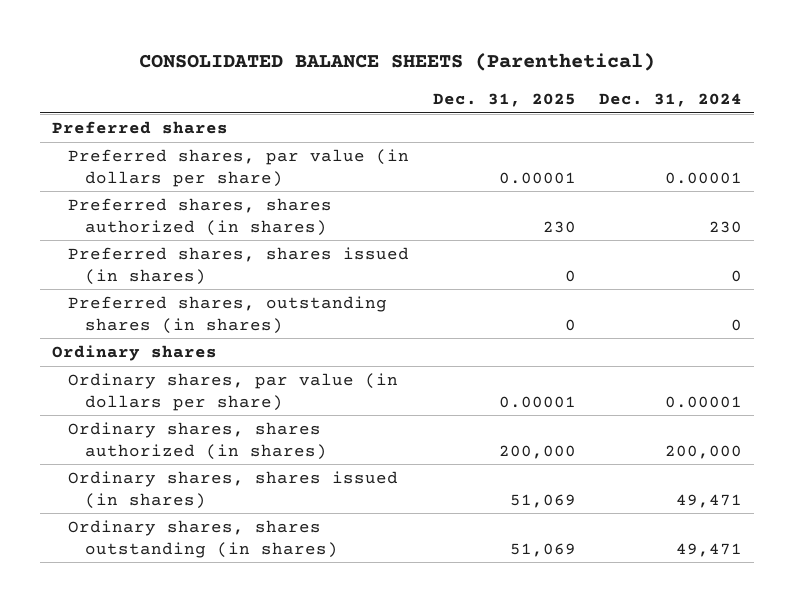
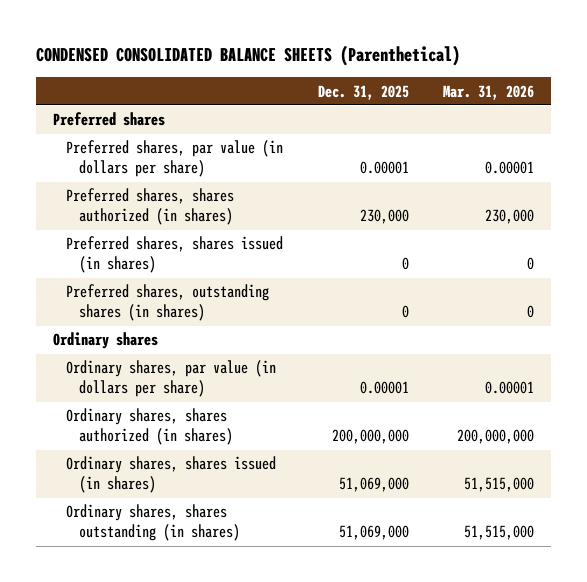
[138,53,655,72] CONSOLIDATED BALANCE SHEETS (Parenthetical) -> [35,44,460,66] CONDENSED CONSOLIDATED BALANCE SHEETS (Parenthetical)
[598,93,742,108] Dec. 31, 2024 -> none
none -> [443,84,535,100] Mar. 31, 2026
[542,220,576,233] 230 -> [359,209,409,225] 230,000
[498,444,576,459] 200,000 -> [331,429,409,445] 200,000,000
[509,493,576,508] 51,069 -> [338,477,409,493] 51,069,000
[509,542,576,557] 51,069 -> [338,525,409,541] 51,069,000

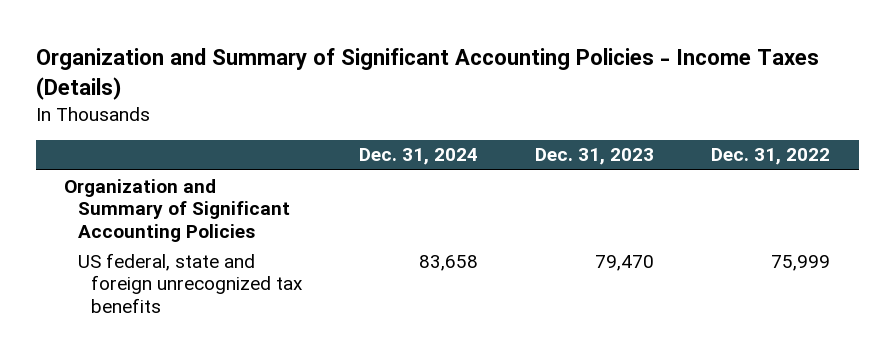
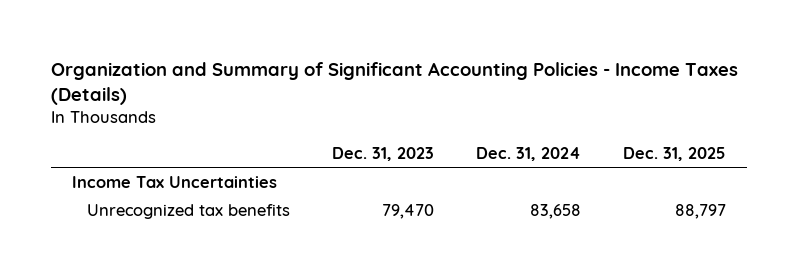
[711,148,831,166] Dec. 31, 2022 -> none
none -> [623,147,727,162] Dec. 31, 2025
[64,178,290,242] Organization and Summary of Significant Accounting Policies -> none
none -> [71,175,277,188] Income Tax Uncertainties
[77,252,304,313] US federal, state and foreign unrecognized tax benefits -> [86,203,290,219] Unrecognized tax benefits

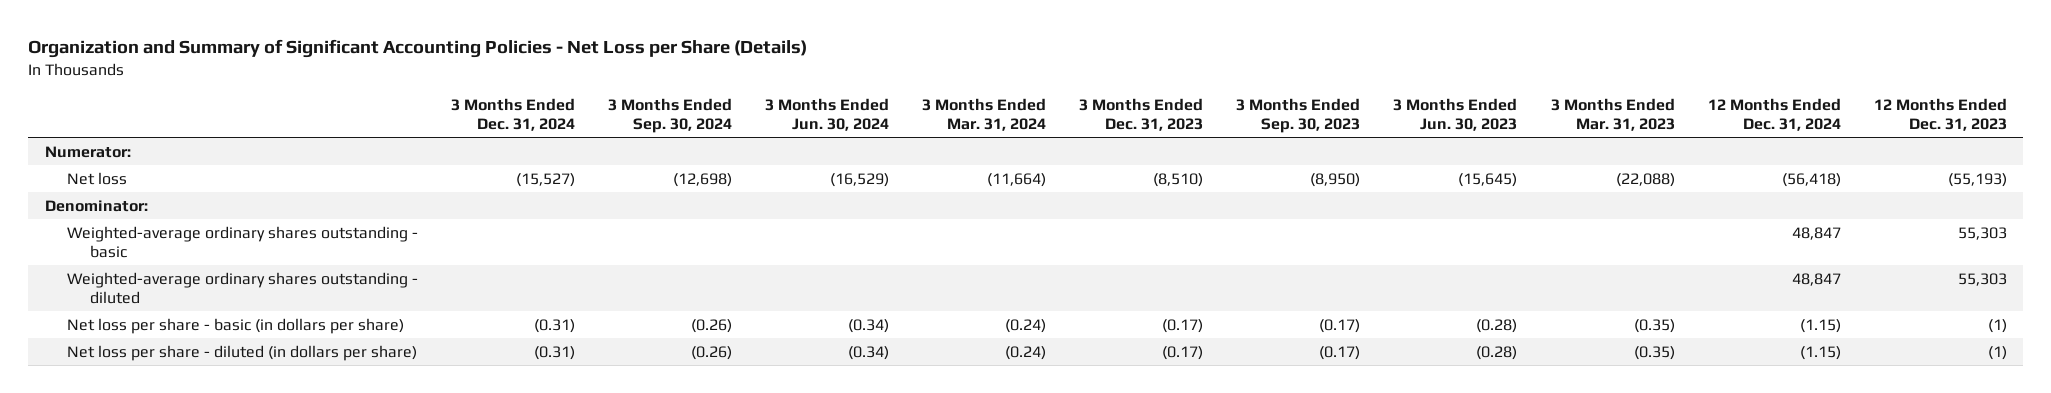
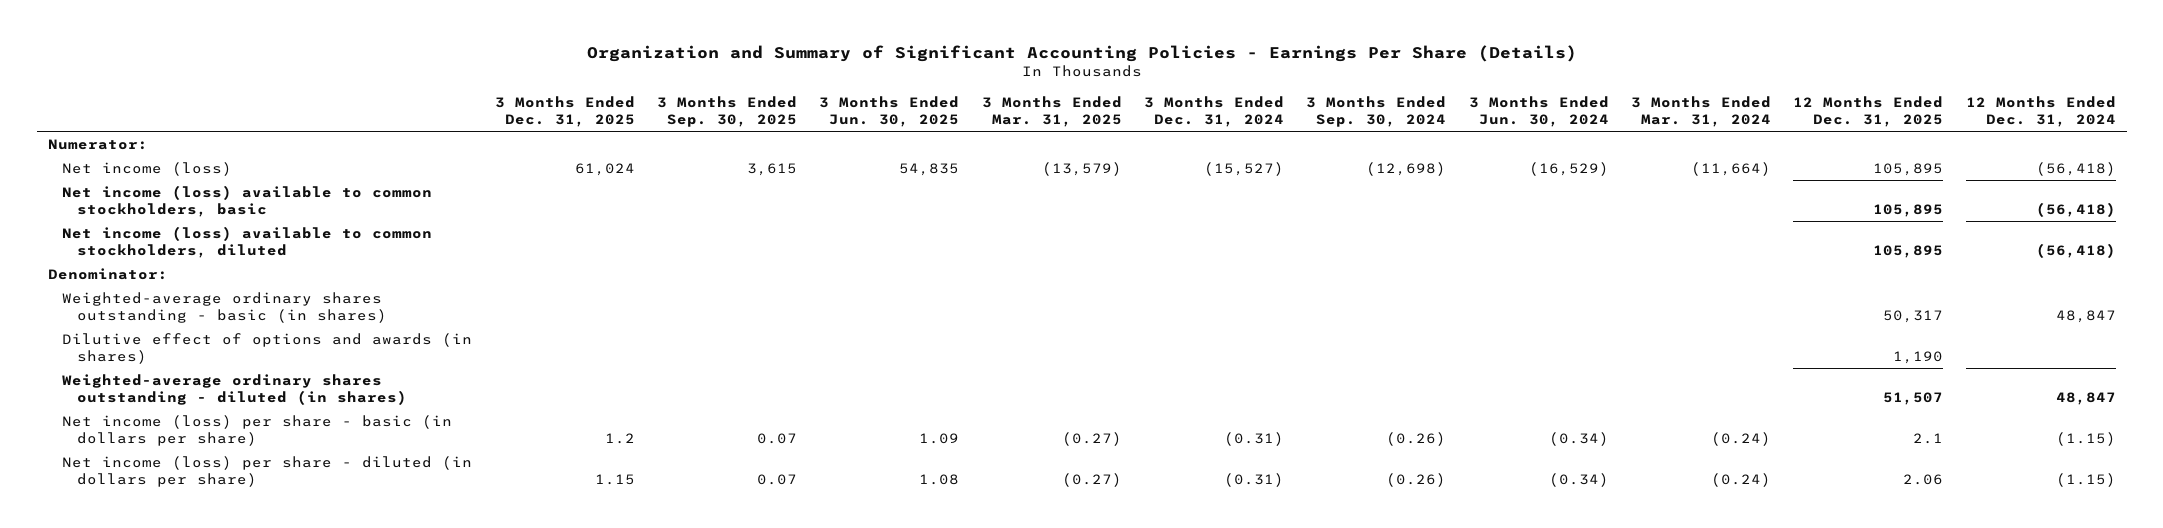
[28,39,808,59] Organization and Summary of Significant Accounting Policies - Net Loss per Share (Details) -> [586,44,1577,62] Organization and Summary of Significant Accounting Policies - Earnings Per Share (Details)
[1079,97,1204,132] 3 Months Ended Dec. 31, 2023 -> none
[1236,97,1361,134] 3 Months Ended Sep. 30, 2023 -> none
[1393,97,1518,132] 3 Months Ended Jun. 30, 2023 -> none
[1550,97,1675,132] 3 Months Ended Mar. 31, 2023 -> none
[1873,97,2007,132] 12 Months Ended Dec. 31, 2023 -> none
none -> [494,95,635,127] 3 Months Ended Dec. 31, 2025
none -> [657,95,798,127] 3 Months Ended Sep. 30, 2025
none -> [819,95,960,127] 3 Months Ended Jun. 30, 2025
none -> [981,95,1122,127] 3 Months Ended Mar. 31, 2025
none -> [1793,95,1944,127] 12 Months Ended Dec. 31, 2025
[67,171,128,185] Net loss -> [62,162,233,177] Net income (loss)
none -> [62,185,433,217] Net income (loss) available to common stockholders, basic
none -> [62,226,433,258] Net income (loss) available to common stockholders, diluted
[67,225,419,259] Weighted-average ordinary shares outstanding - basic -> [62,292,388,323] Weighted-average ordinary shares outstanding - basic (in shares)
none -> [62,333,473,364] Dilutive effect of options and awards (in shares)
[67,271,419,305] Weighted-average ordinary shares outstanding - diluted -> [62,374,408,405] Weighted-average ordinary shares outstanding - diluted (in shares)
[67,317,405,334] Net loss per share - basic (in dollars per share) -> [62,415,453,446] Net income (loss) per share - basic (in dollars per share)
[67,344,418,361] Net loss per share - diluted (in dollars per share) -> [62,456,473,487] Net income (loss) per share - diluted (in dollars per share)

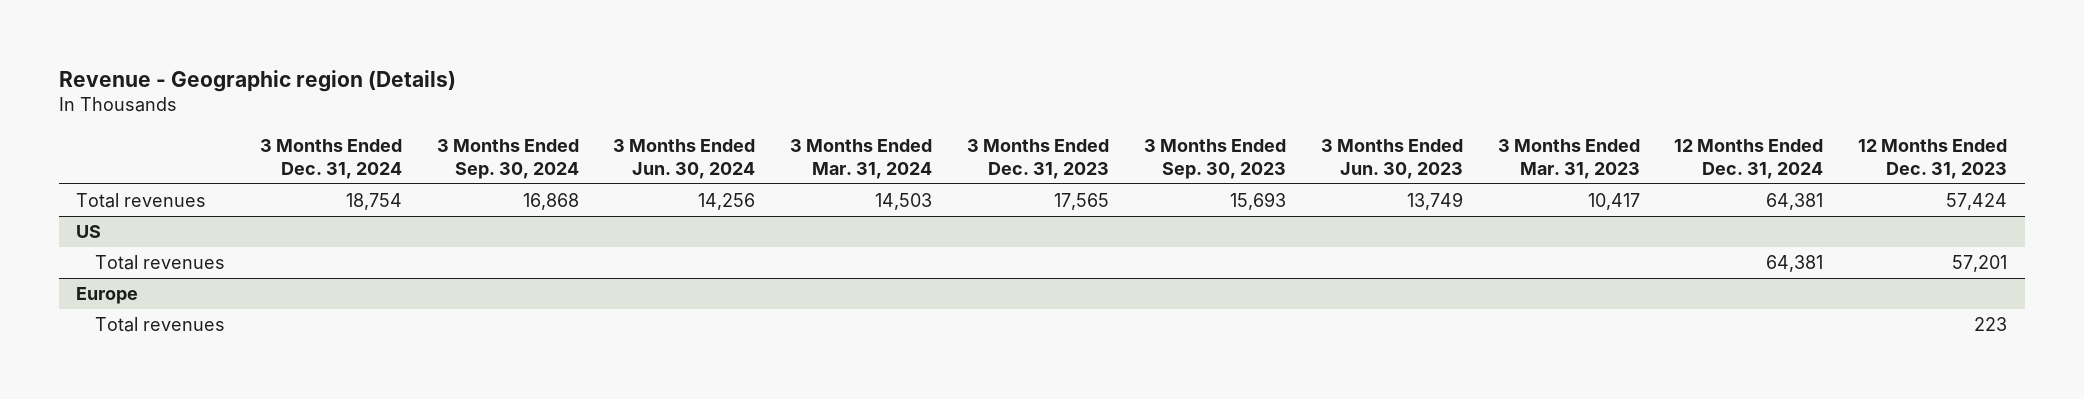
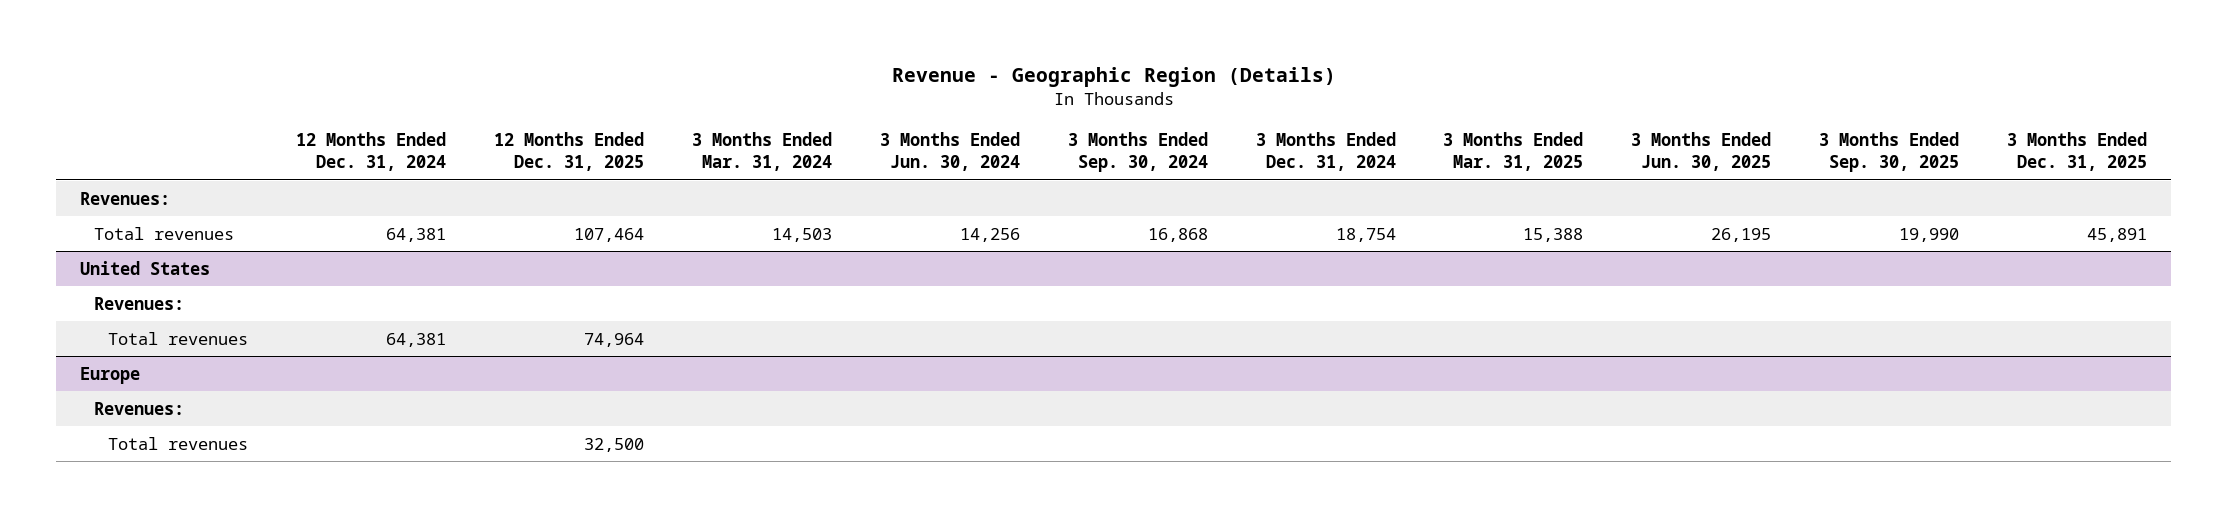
[58,69,456,92] Revenue - Geographic region (Details) -> [891,67,1336,88] Revenue - Geographic Region (Details)
[967,138,1110,180] 3 Months Ended Dec. 31, 2023 -> none
[1143,138,1286,180] 3 Months Ended Sep. 30, 2023 -> none
[1320,138,1463,180] 3 Months Ended Jun. 30, 2023 -> none
[1497,138,1640,180] 3 Months Ended Mar. 31, 2023 -> none
[1858,138,2008,180] 12 Months Ended Dec. 31, 2023 -> none
none -> [493,132,644,172] 12 Months Ended Dec. 31, 2025
none -> [1443,132,1584,172] 3 Months Ended Mar. 31, 2025
none -> [1631,132,1772,172] 3 Months Ended Jun. 30, 2025
none -> [1819,132,1960,173] 3 Months Ended Sep. 30, 2025
none -> [2007,132,2148,172] 3 Months Ended Dec. 31, 2025
none -> [79,191,170,205] Revenues:
[76,225,102,239] US -> [79,260,210,275] United States
none -> [93,296,184,310] Revenues:
none -> [93,401,184,415] Revenues:

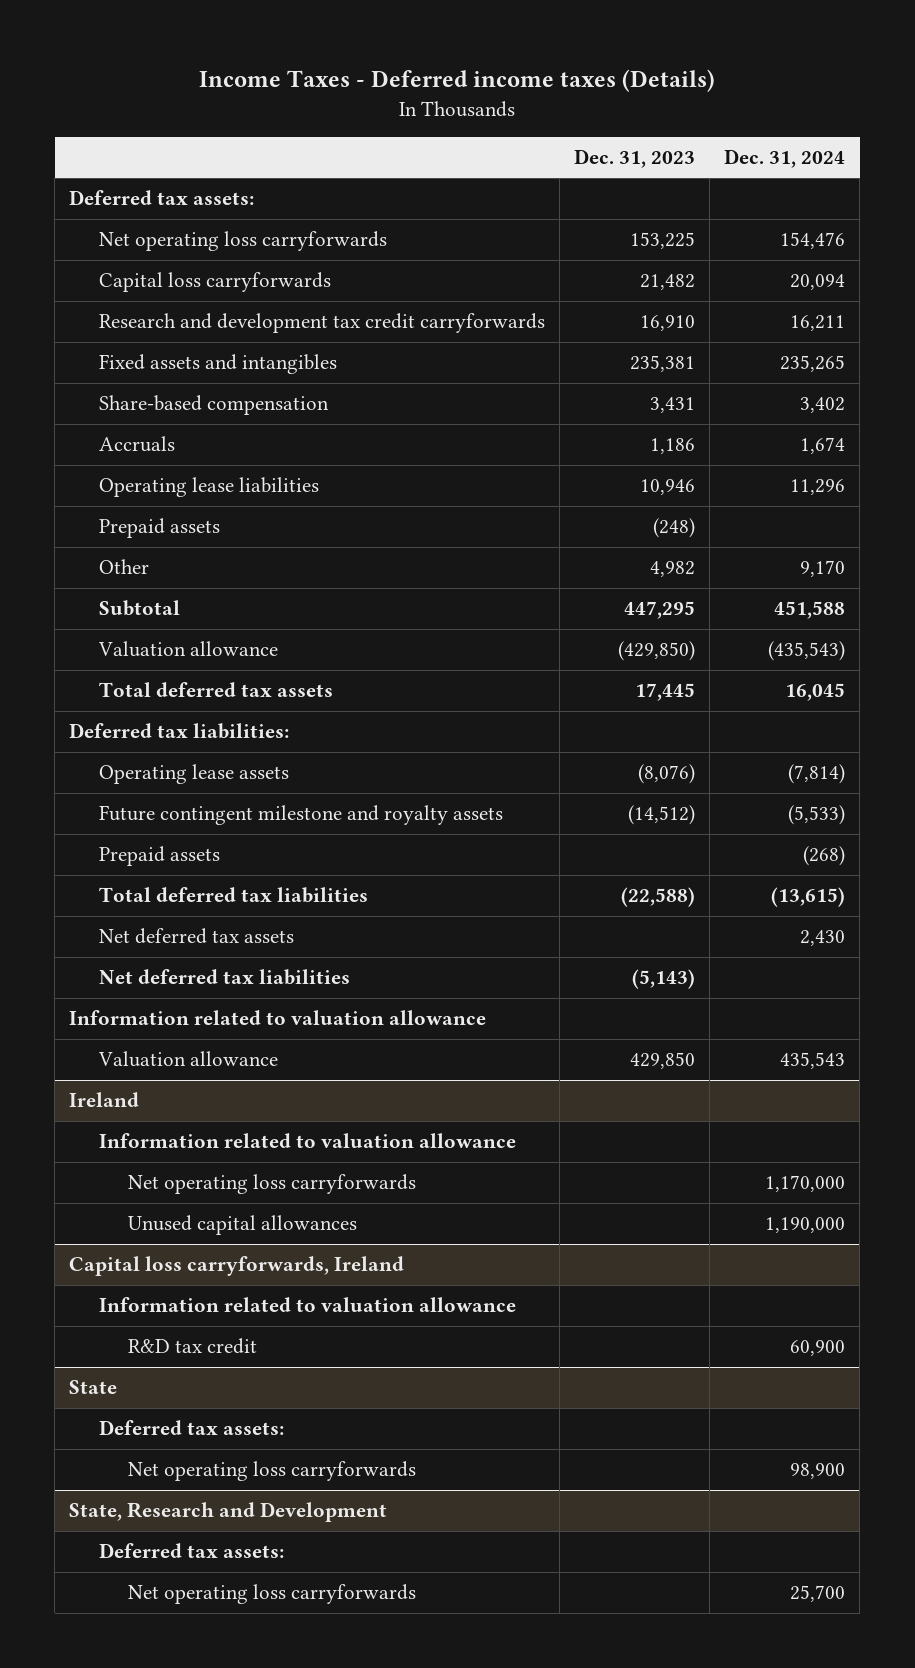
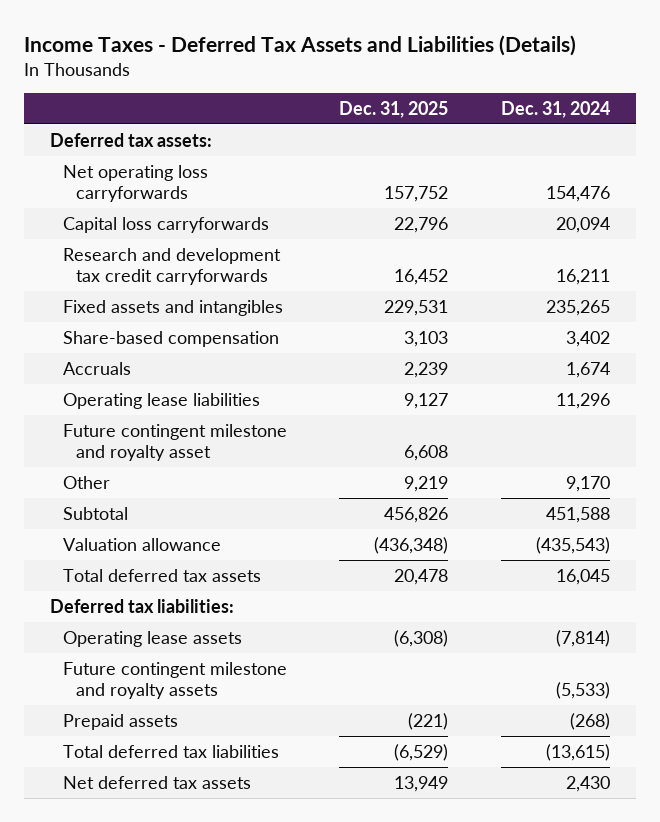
[199,69,716,93] Income Taxes - Deferred income taxes (Details) -> [24,34,577,56] Income Taxes - Deferred Tax Assets and Liabilities (Details)
[573,148,695,168] Dec. 31, 2023 -> none
none -> [339,100,449,118] Dec. 31, 2025
[98,518,220,539] Prepaid assets -> none
none -> [63,423,288,461] Future contingent milestone and royalty asset
[98,969,350,986] Net deferred tax liabilities -> none
[69,1010,487,1026] Information related to valuation allowance -> none
[97,1051,278,1068] Valuation allowance -> none
[69,1092,140,1108] Ireland -> none
[98,1133,516,1149] Information related to valuation allowance -> none
[127,1174,416,1195] Net operating loss carryforwards -> none
[127,1215,357,1236] Unused capital allowances -> none
[69,1256,405,1277] Capital loss carryforwards, Ireland -> none
[98,1297,516,1313] Information related to valuation allowance -> none
[127,1338,257,1355] R&D tax credit -> none
[69,1380,118,1395] State -> none
[98,1420,284,1436] Deferred tax assets: -> none
[127,1461,416,1482] Net operating loss carryforwards -> none
[69,1502,388,1523] State, Research and Development -> none
[98,1543,284,1559] Deferred tax assets: -> none
[127,1584,416,1605] Net operating loss carryforwards -> none

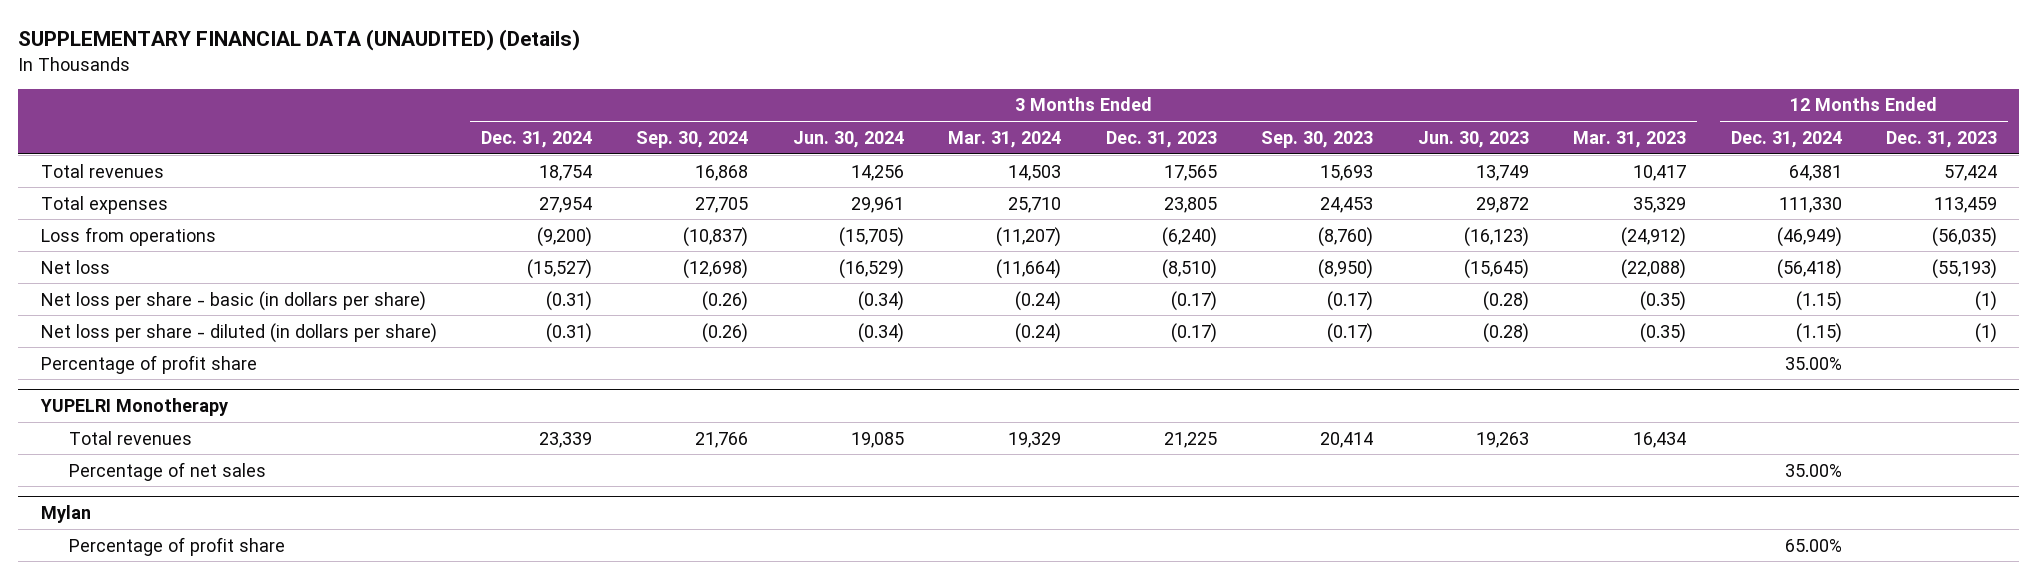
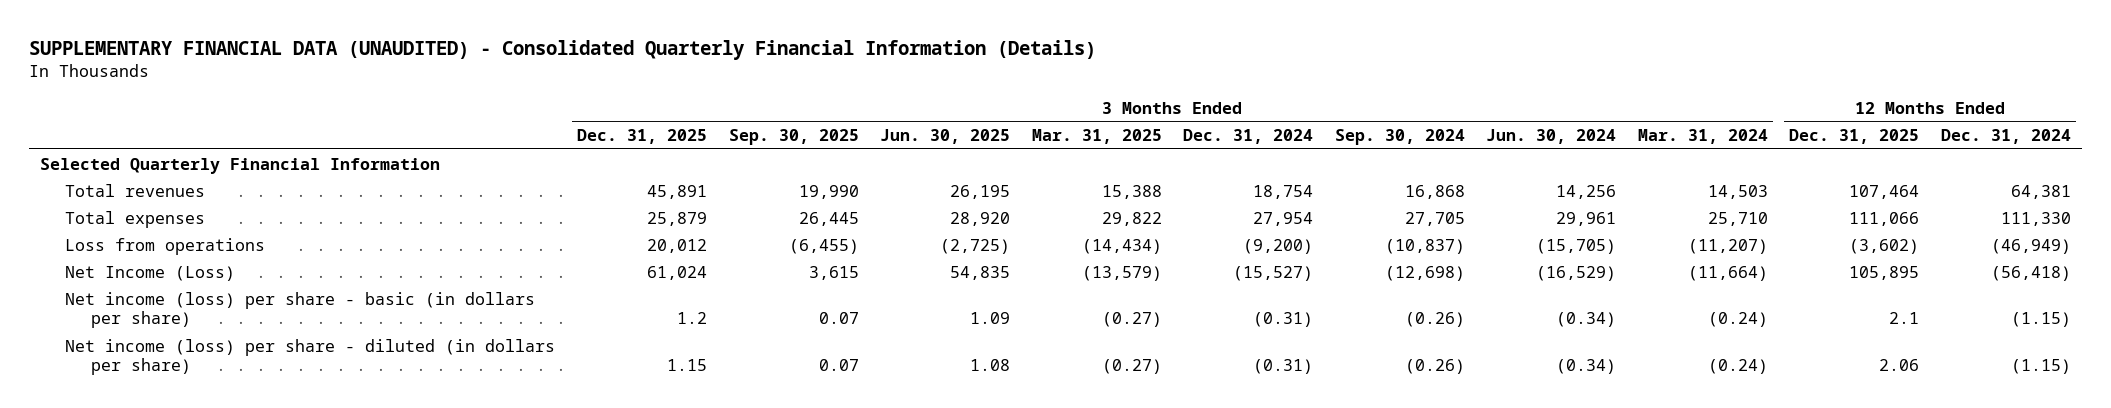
[18,29,581,52] SUPPLEMENTARY FINANCIAL DATA (UNAUDITED) (Details) -> [29,39,1097,60] SUPPLEMENTARY FINANCIAL DATA (UNAUDITED) - Consolidated Quarterly Financial Information (Details)
[1105,130,1217,148] Dec. 31, 2023 -> none
[1261,130,1374,148] Sep. 30, 2023 -> none
[1417,130,1529,148] Jun. 30, 2023 -> none
[1573,130,1687,148] Mar. 31, 2023 -> none
[1886,130,1998,148] Dec. 31, 2023 -> none
none -> [577,128,708,144] Dec. 31, 2025
none -> [728,128,859,145] Sep. 30, 2025
none -> [880,128,1011,144] Jun. 30, 2025
none -> [1031,128,1162,144] Mar. 31, 2025
none -> [1789,128,1920,144] Dec. 31, 2025
none -> [39,157,440,174] Selected Quarterly Financial Information
[40,354,257,374] Percentage of profit share -> none
[39,398,228,417] YUPELRI Monotherapy -> none
[68,430,192,445] Total revenues -> none
[68,461,266,481] Percentage of net sales -> none
[40,505,91,524] Mylan -> none
[68,536,285,556] Percentage of profit share -> none
[40,259,110,274] Net loss -> [65,265,236,281] Net Income (Loss)
[40,290,426,311] Net loss per share - basic (in dollars per share) -> [65,291,536,329] Net income (loss) per share - basic (in dollars per share)
[40,322,437,343] Net loss per share - diluted (in dollars per share) -> [65,338,556,376] Net income (loss) per share - diluted (in dollars per share)

